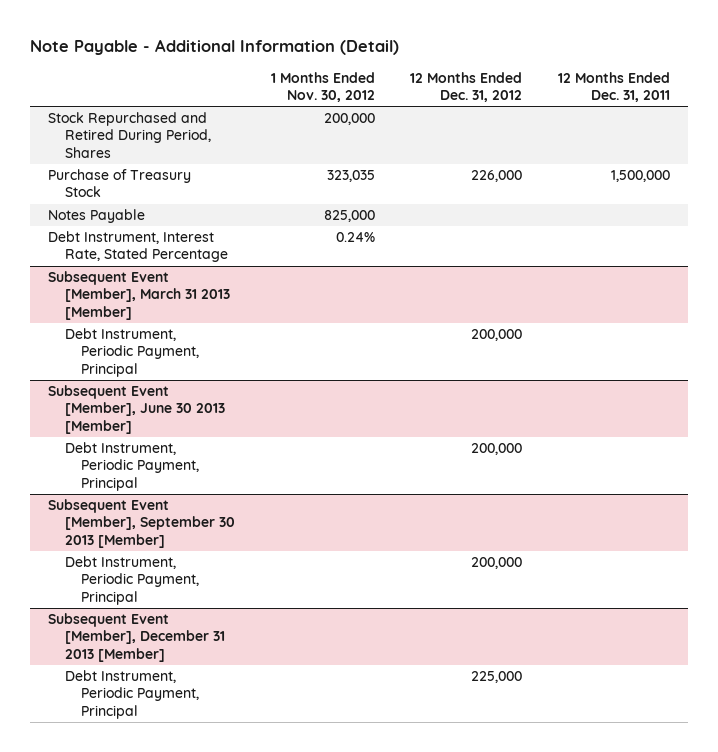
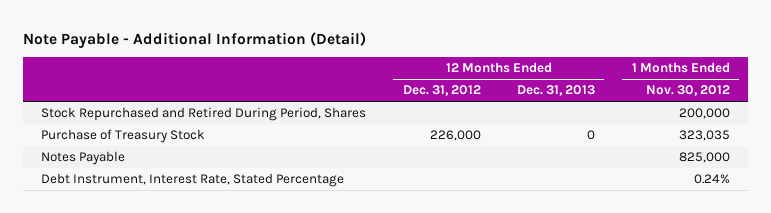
[558,71,671,103] 12 Months Ended Dec. 31, 2011 -> none
none -> [517,85,596,97] Dec. 31, 2013
[48,271,230,320] Subsequent Event [Member], March 31 2013 [Member] -> none
[64,328,200,377] Debt Instrument, Periodic Payment, Principal -> none
[48,385,225,434] Subsequent Event [Member], June 30 2013 [Member] -> none
[64,442,200,491] Debt Instrument, Periodic Payment, Principal -> none
[48,499,235,548] Subsequent Event [Member], September 30 2013 [Member] -> none
[64,556,200,605] Debt Instrument, Periodic Payment, Principal -> none
[48,613,225,662] Subsequent Event [Member], December 31 2013 [Member] -> none
[64,670,200,719] Debt Instrument, Periodic Payment, Principal -> none

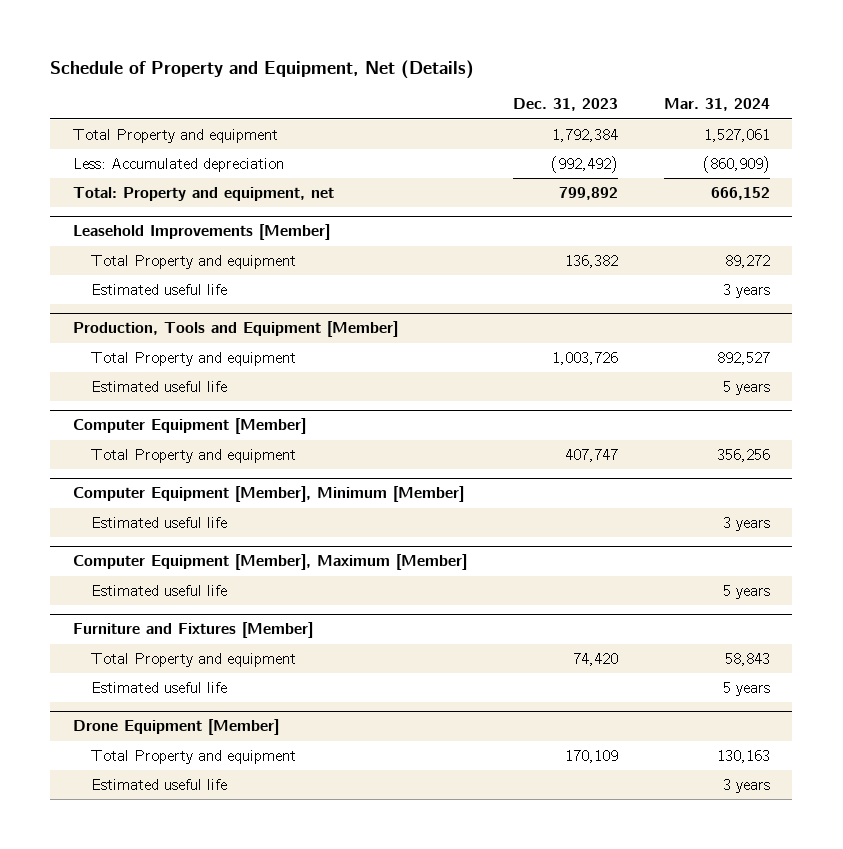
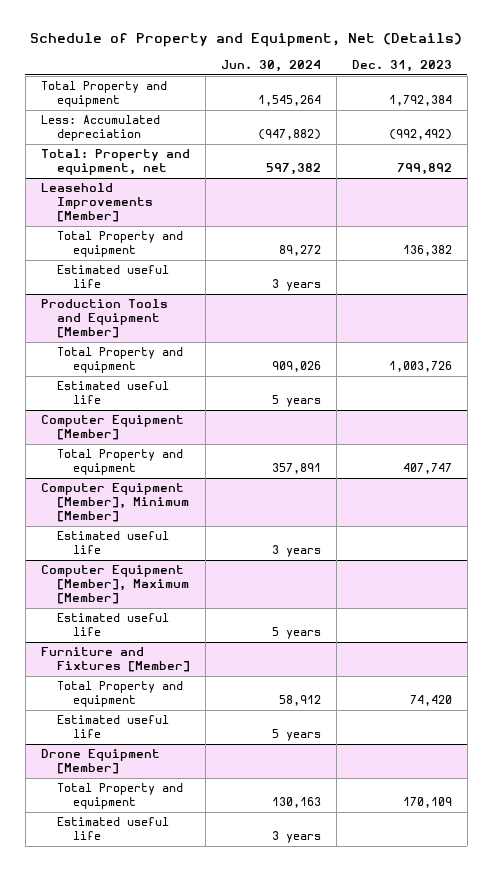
[663,98,770,112] Mar. 31, 2024 -> none
none -> [220,60,321,73] Jun. 30, 2024
[73,321,399,338] Production, Tools and Equipment [Member] -> [40,299,168,339] Production Tools and Equipment [Member]

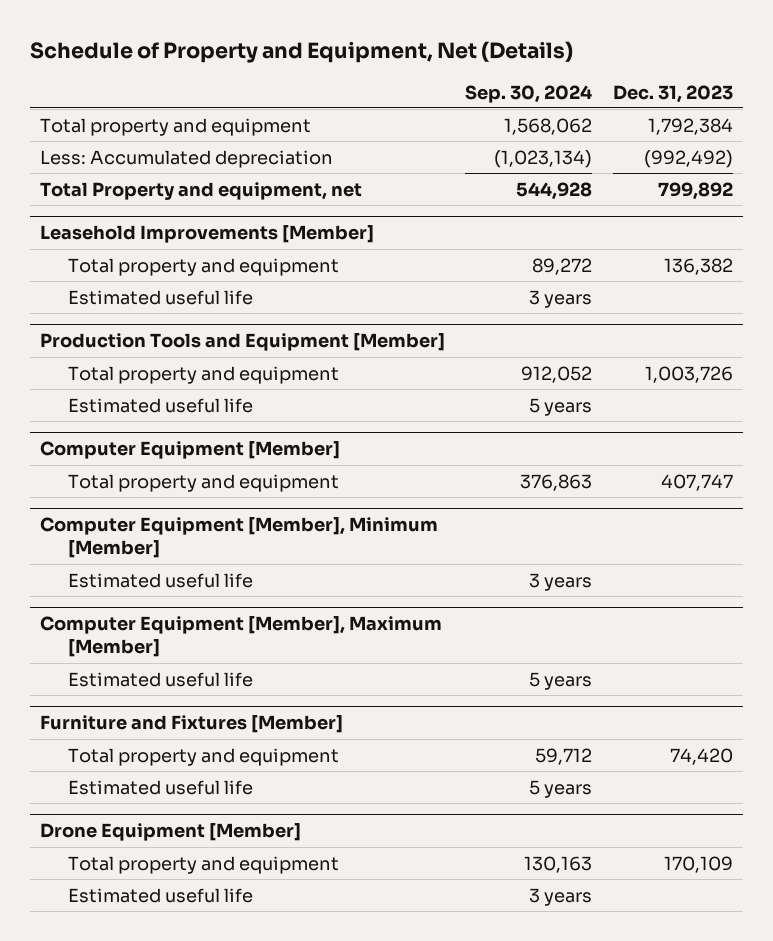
[220,60,321,73] Jun. 30, 2024 -> none
none -> [465,84,593,103] Sep. 30, 2024
[40,81,167,108] Total Property and equipment -> [39,117,311,136] Total property and equipment
[40,149,190,176] Total: Property and equipment, net -> [39,181,362,200] Total Property and equipment, net
[56,231,183,258] Total Property and equipment -> [68,257,340,276] Total property and equipment
[56,347,183,374] Total Property and equipment -> [68,365,340,384] Total property and equipment
[56,449,183,476] Total Property and equipment -> [68,473,340,492] Total property and equipment
[56,681,183,708] Total Property and equipment -> [68,747,340,766] Total property and equipment
[56,783,183,810] Total Property and equipment -> [68,855,340,874] Total property and equipment

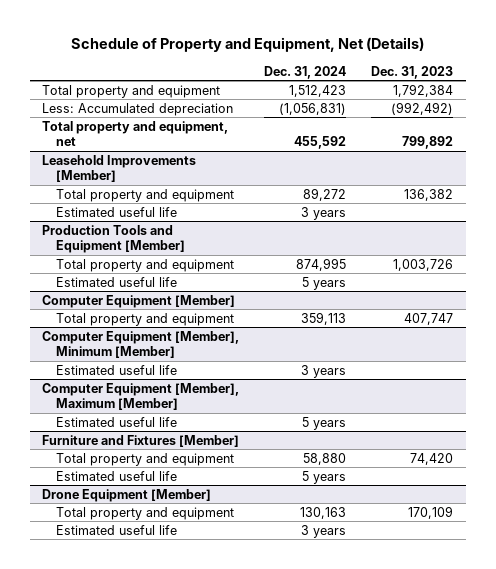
[465,84,593,103] Sep. 30, 2024 -> none
none -> [264,65,347,79] Dec. 31, 2024
[39,181,362,200] Total Property and equipment, net -> [42,120,229,147] Total property and equipment, net

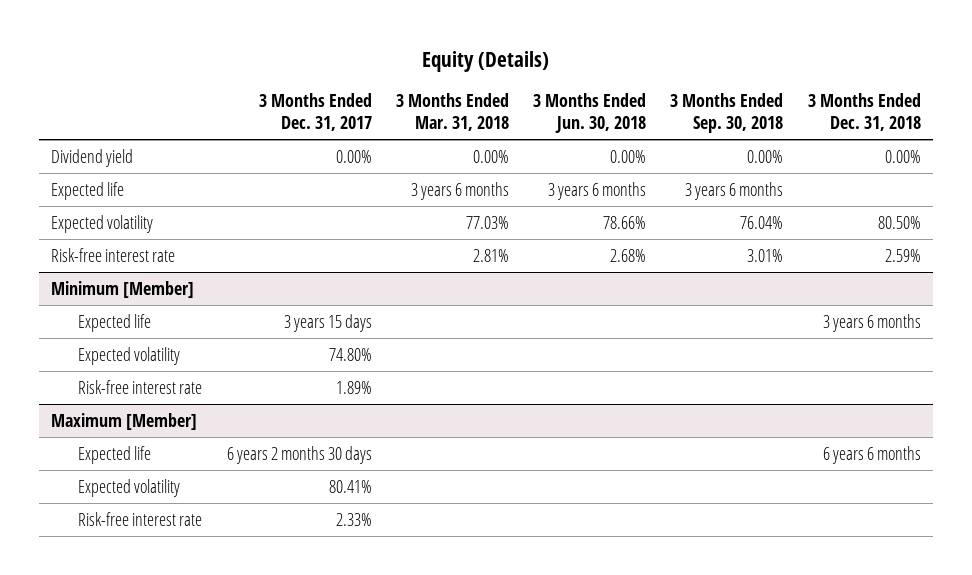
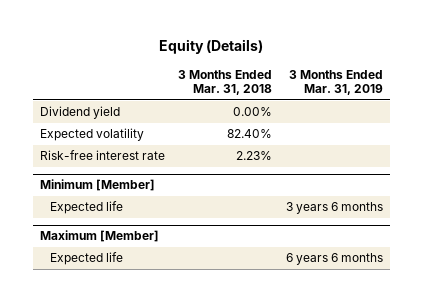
[258,93,372,131] 3 Months Ended Dec. 31, 2017 -> none
[533,93,647,133] 3 Months Ended Jun. 30, 2018 -> none
[670,93,784,133] 3 Months Ended Sep. 30, 2018 -> none
[807,93,921,131] 3 Months Ended Dec. 31, 2018 -> none
none -> [289,69,384,96] 3 Months Ended Mar. 31, 2019
[51,181,125,200] Expected life -> none
[465,215,509,229] 77.03% -> [227,129,273,139] 82.40%
[472,248,509,262] 2.81% -> [236,151,273,161] 2.23%
[78,346,181,365] Expected volatility -> none
[78,379,203,394] Risk-free interest rate -> none
[78,478,181,497] Expected volatility -> none
[78,511,203,526] Risk-free interest rate -> none

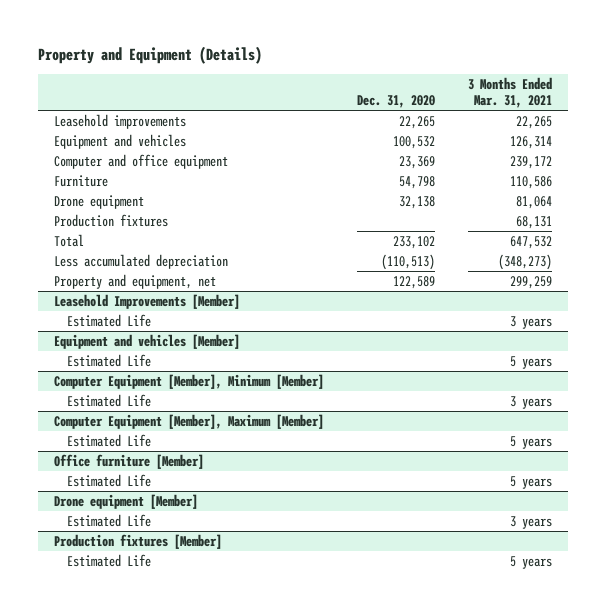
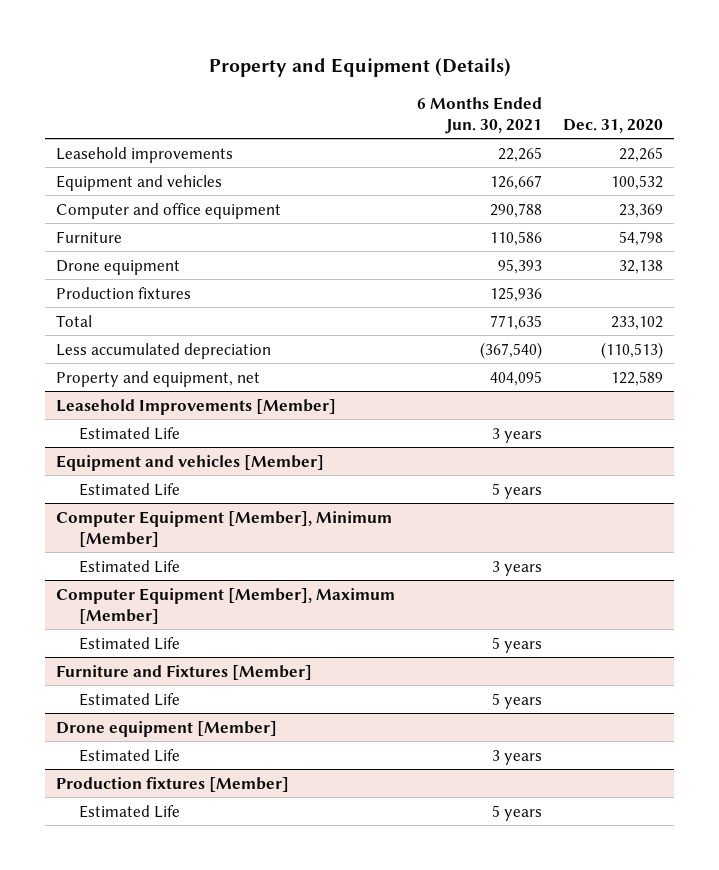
[467,76,552,109] 3 Months Ended Mar. 31, 2021 -> none
none -> [416,96,542,134] 6 Months Ended Jun. 30, 2021
[54,453,205,469] Office furniture [Member] -> [56,664,313,680] Furniture and Fixtures [Member]

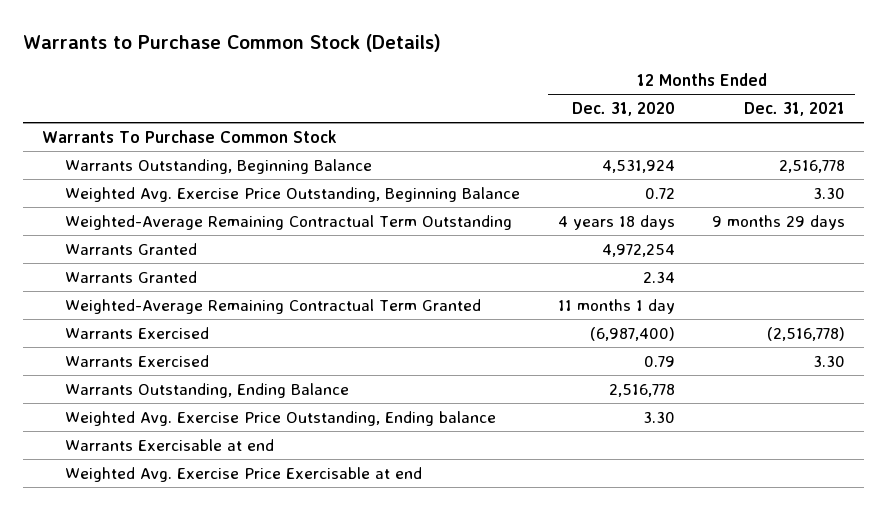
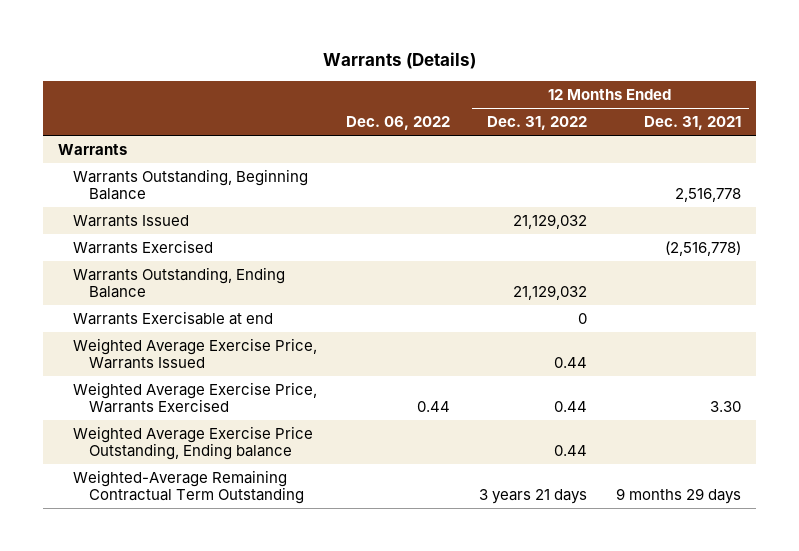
[22,34,441,53] Warrants to Purchase Common Stock (Details) -> [322,52,476,70] Warrants (Details)
[571,102,675,117] Dec. 31, 2020 -> none
none -> [346,116,451,131] Dec. 06, 2022
none -> [487,116,588,131] Dec. 31, 2022
[41,129,337,143] Warrants To Purchase Common Stock -> none
none -> [57,143,127,155] Warrants
[64,186,520,202] Weighted Avg. Exercise Price Outstanding, Beginning Balance -> none
[64,270,197,283] Warrants Granted -> none
[64,298,481,314] Weighted-Average Remaining Contractual Term Granted -> none
[64,242,197,255] Warrants Granted -> [73,214,190,227] Warrants Issued
[64,354,209,367] Warrants Exercised -> none
[64,410,496,426] Weighted Avg. Exercise Price Outstanding, Ending balance -> none
[64,466,422,482] Weighted Avg. Exercise Price Exercisable at end -> none
none -> [73,337,318,370] Weighted Average Exercise Price, Warrants Issued
none -> [73,381,318,414] Weighted Average Exercise Price, Warrants Exercised
none -> [73,425,314,461] Weighted Average Exercise Price Outstanding, Ending balance
[64,214,512,230] Weighted-Average Remaining Contractual Term Outstanding -> [73,469,305,505] Weighted-Average Remaining Contractual Term Outstanding

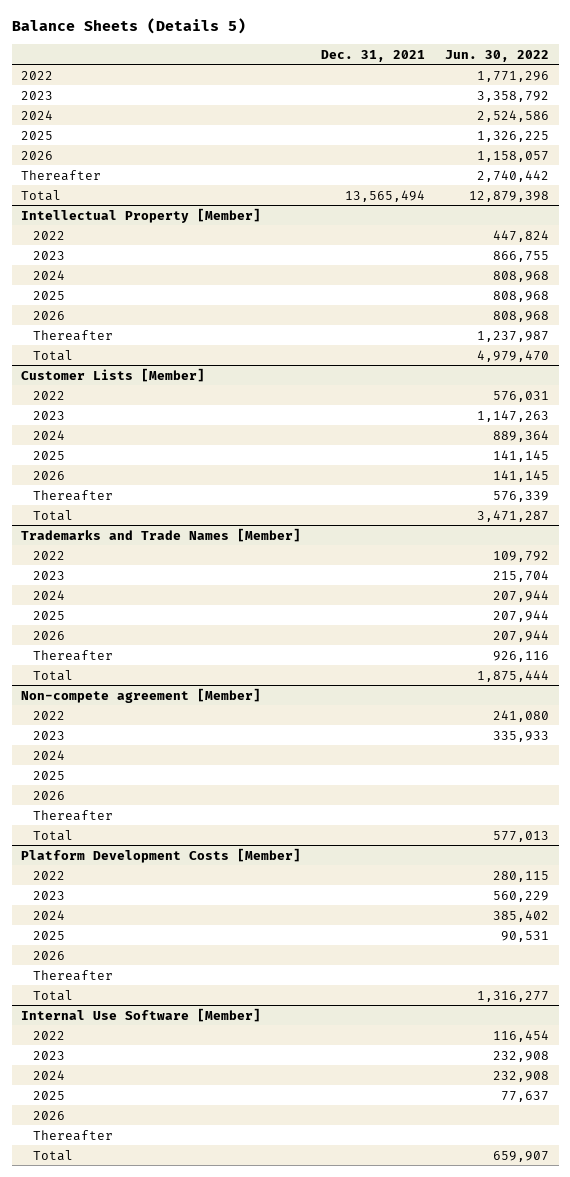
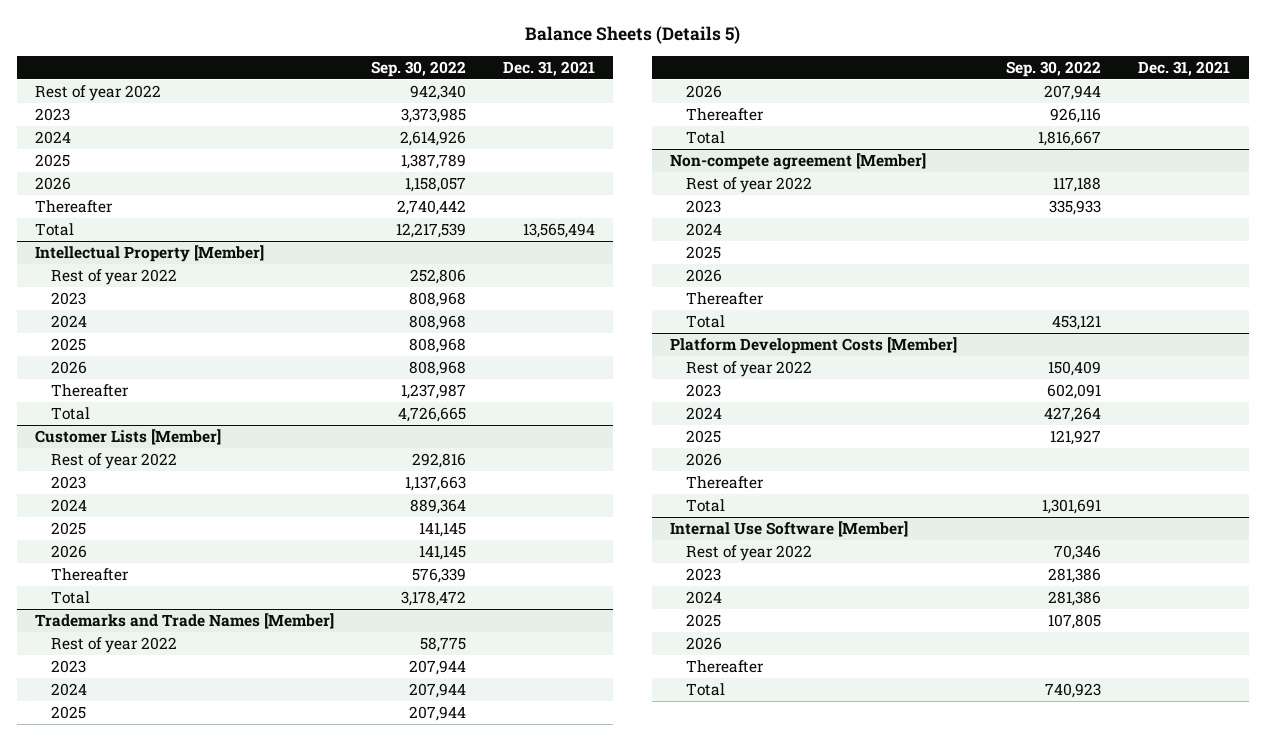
[444,49,549,62] Jun. 30, 2022 -> none
none -> [371,60,467,77] Sep. 30, 2022
[21,70,54,80] 2022 -> [35,85,162,102] Rest of year 2022
[33,230,66,240] 2022 -> [50,269,177,286] Rest of year 2022
[33,390,66,400] 2022 -> [50,453,177,470] Rest of year 2022
[33,550,66,560] 2022 -> [50,637,177,654] Rest of year 2022
[33,710,66,720] 2022 -> [685,177,812,194] Rest of year 2022
[33,870,66,880] 2022 -> [685,361,812,378] Rest of year 2022
[33,1030,66,1040] 2022 -> [685,545,812,562] Rest of year 2022

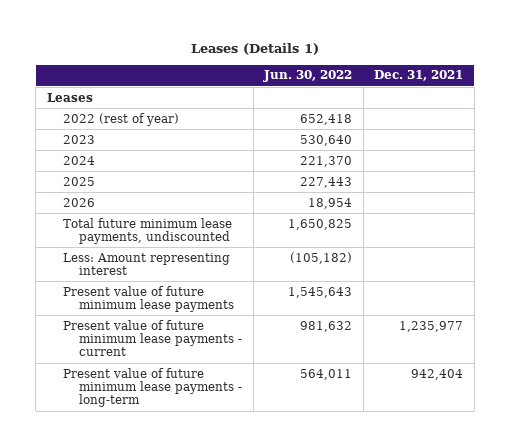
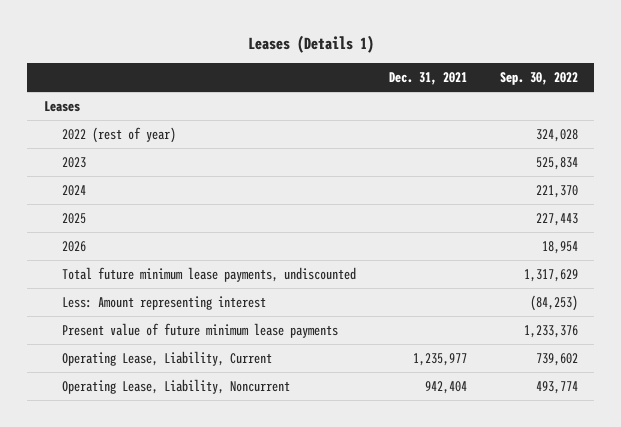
[263,70,353,83] Jun. 30, 2022 -> none
none -> [499,71,578,85] Sep. 30, 2022
[62,319,243,357] Present value of future minimum lease payments - current -> [62,351,273,367] Operating Lease, Liability, Current
[62,367,243,408] Present value of future minimum lease payments - long-term -> [62,379,291,395] Operating Lease, Liability, Noncurrent

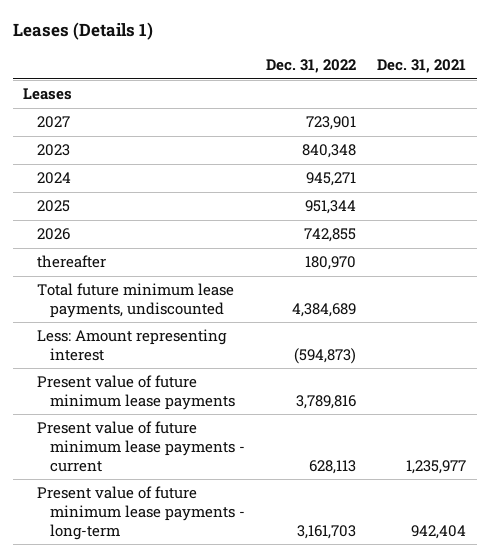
[499,71,578,85] Sep. 30, 2022 -> none
none -> [265,59,356,74] Dec. 31, 2022
[62,127,177,144] 2022 (rest of year) -> none
none -> [36,116,70,129] 2027
none -> [36,255,106,269] thereafter
[62,351,273,367] Operating Lease, Liability, Current -> [36,421,245,472] Present value of future minimum lease payments - current
[62,379,291,395] Operating Lease, Liability, Noncurrent -> [36,486,245,540] Present value of future minimum lease payments - long-term

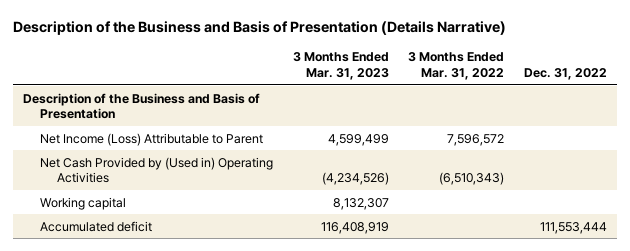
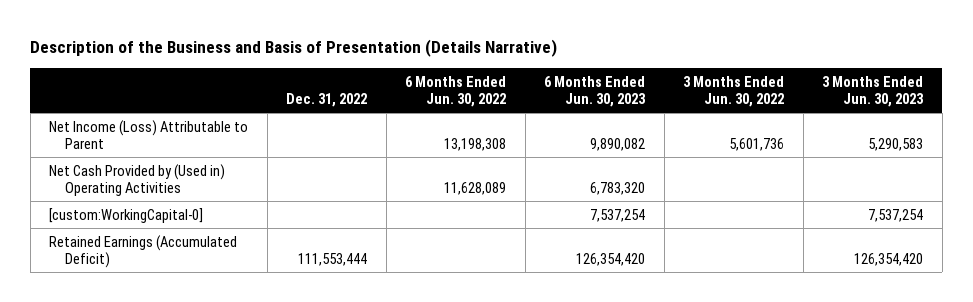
[292,52,389,81] 3 Months Ended Mar. 31, 2023 -> none
[408,52,505,81] 3 Months Ended Mar. 31, 2022 -> none
none -> [405,75,507,108] 6 Months Ended Jun. 30, 2022
none -> [544,75,647,108] 6 Months Ended Jun. 30, 2023
none -> [683,75,785,108] 3 Months Ended Jun. 30, 2022
none -> [822,75,925,108] 3 Months Ended Jun. 30, 2023
[22,92,260,120] Description of the Business and Basis of Presentation -> none
[39,196,126,210] Working capital -> none
none -> [49,207,204,223] [custom:WorkingCapital-0]
[39,220,152,232] Accumulated deficit -> [49,234,238,269] Retained Earnings (Accumulated Deficit)

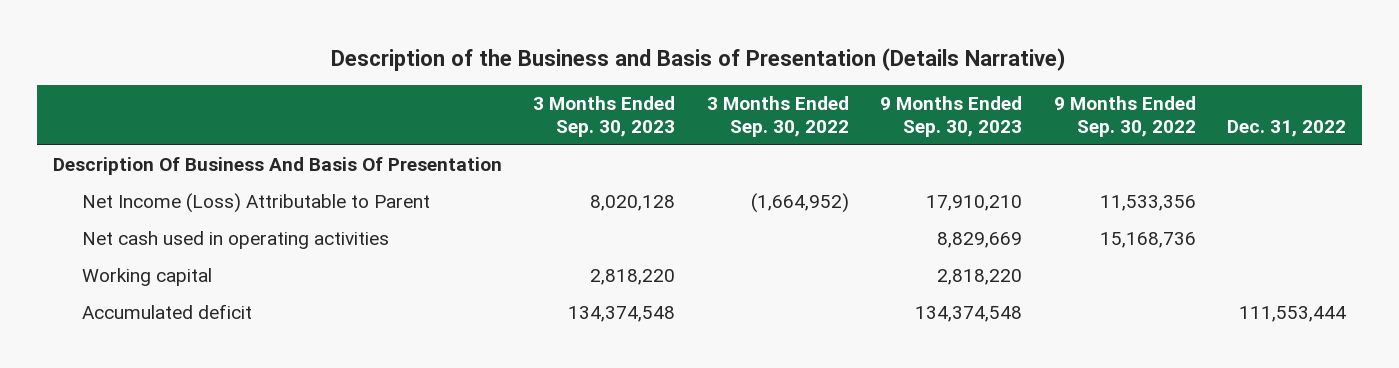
[405,75,507,108] 6 Months Ended Jun. 30, 2022 -> none
[544,75,647,108] 6 Months Ended Jun. 30, 2023 -> none
[683,75,785,108] 3 Months Ended Jun. 30, 2022 -> none
[822,75,925,108] 3 Months Ended Jun. 30, 2023 -> none
none -> [533,96,676,137] 3 Months Ended Sep. 30, 2023
none -> [706,96,849,137] 3 Months Ended Sep. 30, 2022
none -> [880,96,1023,137] 9 Months Ended Sep. 30, 2023
none -> [1053,96,1196,137] 9 Months Ended Sep. 30, 2022
none -> [52,157,502,176] Description Of Business And Basis Of Presentation
[49,163,226,197] Net Cash Provided by (Used in) Operating Activities -> [82,231,390,250] Net cash used in operating activities
[49,207,204,223] [custom:WorkingCapital-0] -> [82,268,213,287] Working capital
[49,234,238,269] Retained Earnings (Accumulated Deficit) -> [82,304,253,320] Accumulated deficit

